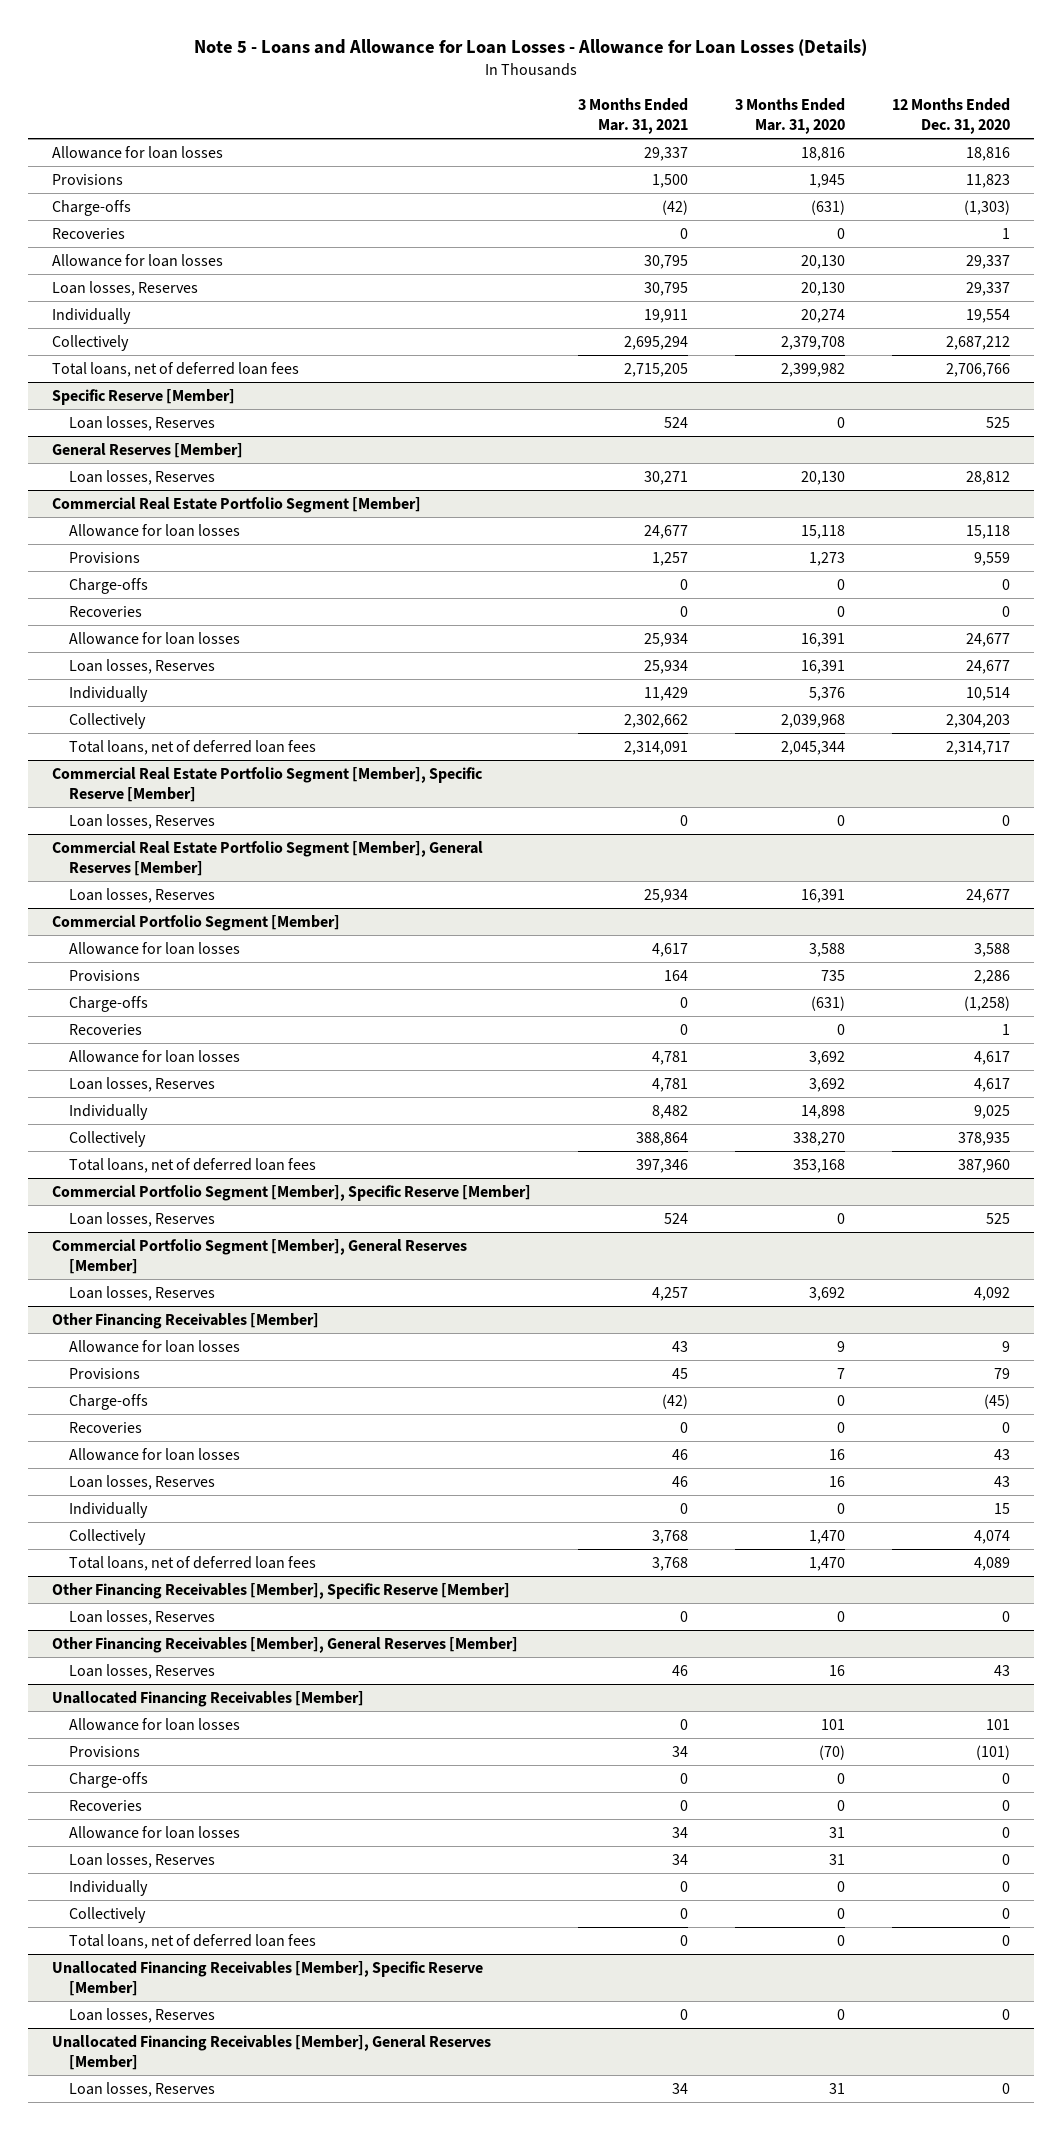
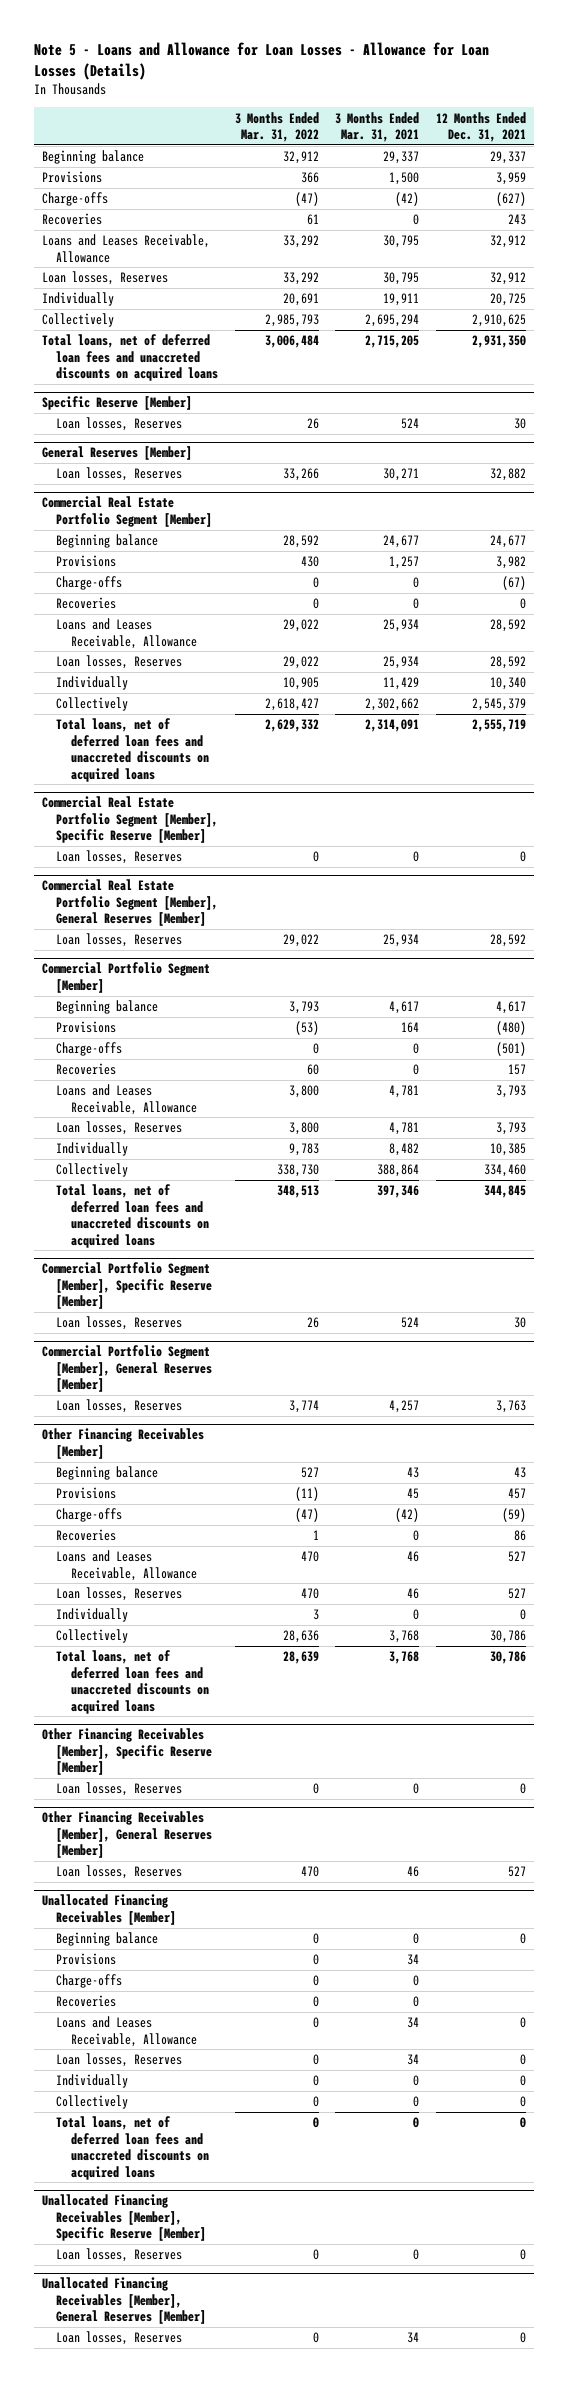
[735,98,846,135] 3 Months Ended Mar. 31, 2020 -> none
[892,98,1011,135] 12 Months Ended Dec. 31, 2020 -> none
none -> [234,111,319,143] 3 Months Ended Mar. 31, 2022
none -> [435,111,526,143] 12 Months Ended Dec. 31, 2021
[51,145,223,159] Allowance for loan losses -> [41,150,144,165] Beginning balance
[51,253,223,267] Allowance for loan losses -> [41,234,210,263] Loans and Leases Receivable, Allowance
[51,361,299,377] Total loans, net of deferred loan fees -> [41,334,219,382] Total loans, net of deferred loan fees and unaccreted discounts on acquired loans
[68,523,240,537] Allowance for loan losses -> [56,534,159,549] Beginning balance
[68,631,240,645] Allowance for loan losses -> [56,618,197,649] Loans and Leases Receivable, Allowance
[68,739,316,755] Total loans, net of deferred loan fees -> [56,718,209,782] Total loans, net of deferred loan fees and unaccreted discounts on acquired loans
[68,941,240,955] Allowance for loan losses -> [56,1000,159,1015] Beginning balance
[68,1049,240,1063] Allowance for loan losses -> [56,1084,197,1115] Loans and Leases Receivable, Allowance
[68,1157,316,1173] Total loans, net of deferred loan fees -> [56,1184,209,1248] Total loans, net of deferred loan fees and unaccreted discounts on acquired loans
[68,1339,240,1353] Allowance for loan losses -> [56,1466,159,1481] Beginning balance
[68,1447,240,1461] Allowance for loan losses -> [56,1550,197,1581] Loans and Leases Receivable, Allowance
[68,1555,316,1571] Total loans, net of deferred loan fees -> [56,1650,209,1714] Total loans, net of deferred loan fees and unaccreted discounts on acquired loans
[68,1717,240,1731] Allowance for loan losses -> [56,1932,159,1947] Beginning balance
[68,1825,240,1839] Allowance for loan losses -> [56,2016,197,2047] Loans and Leases Receivable, Allowance
[68,1933,316,1949] Total loans, net of deferred loan fees -> [56,2116,209,2180] Total loans, net of deferred loan fees and unaccreted discounts on acquired loans

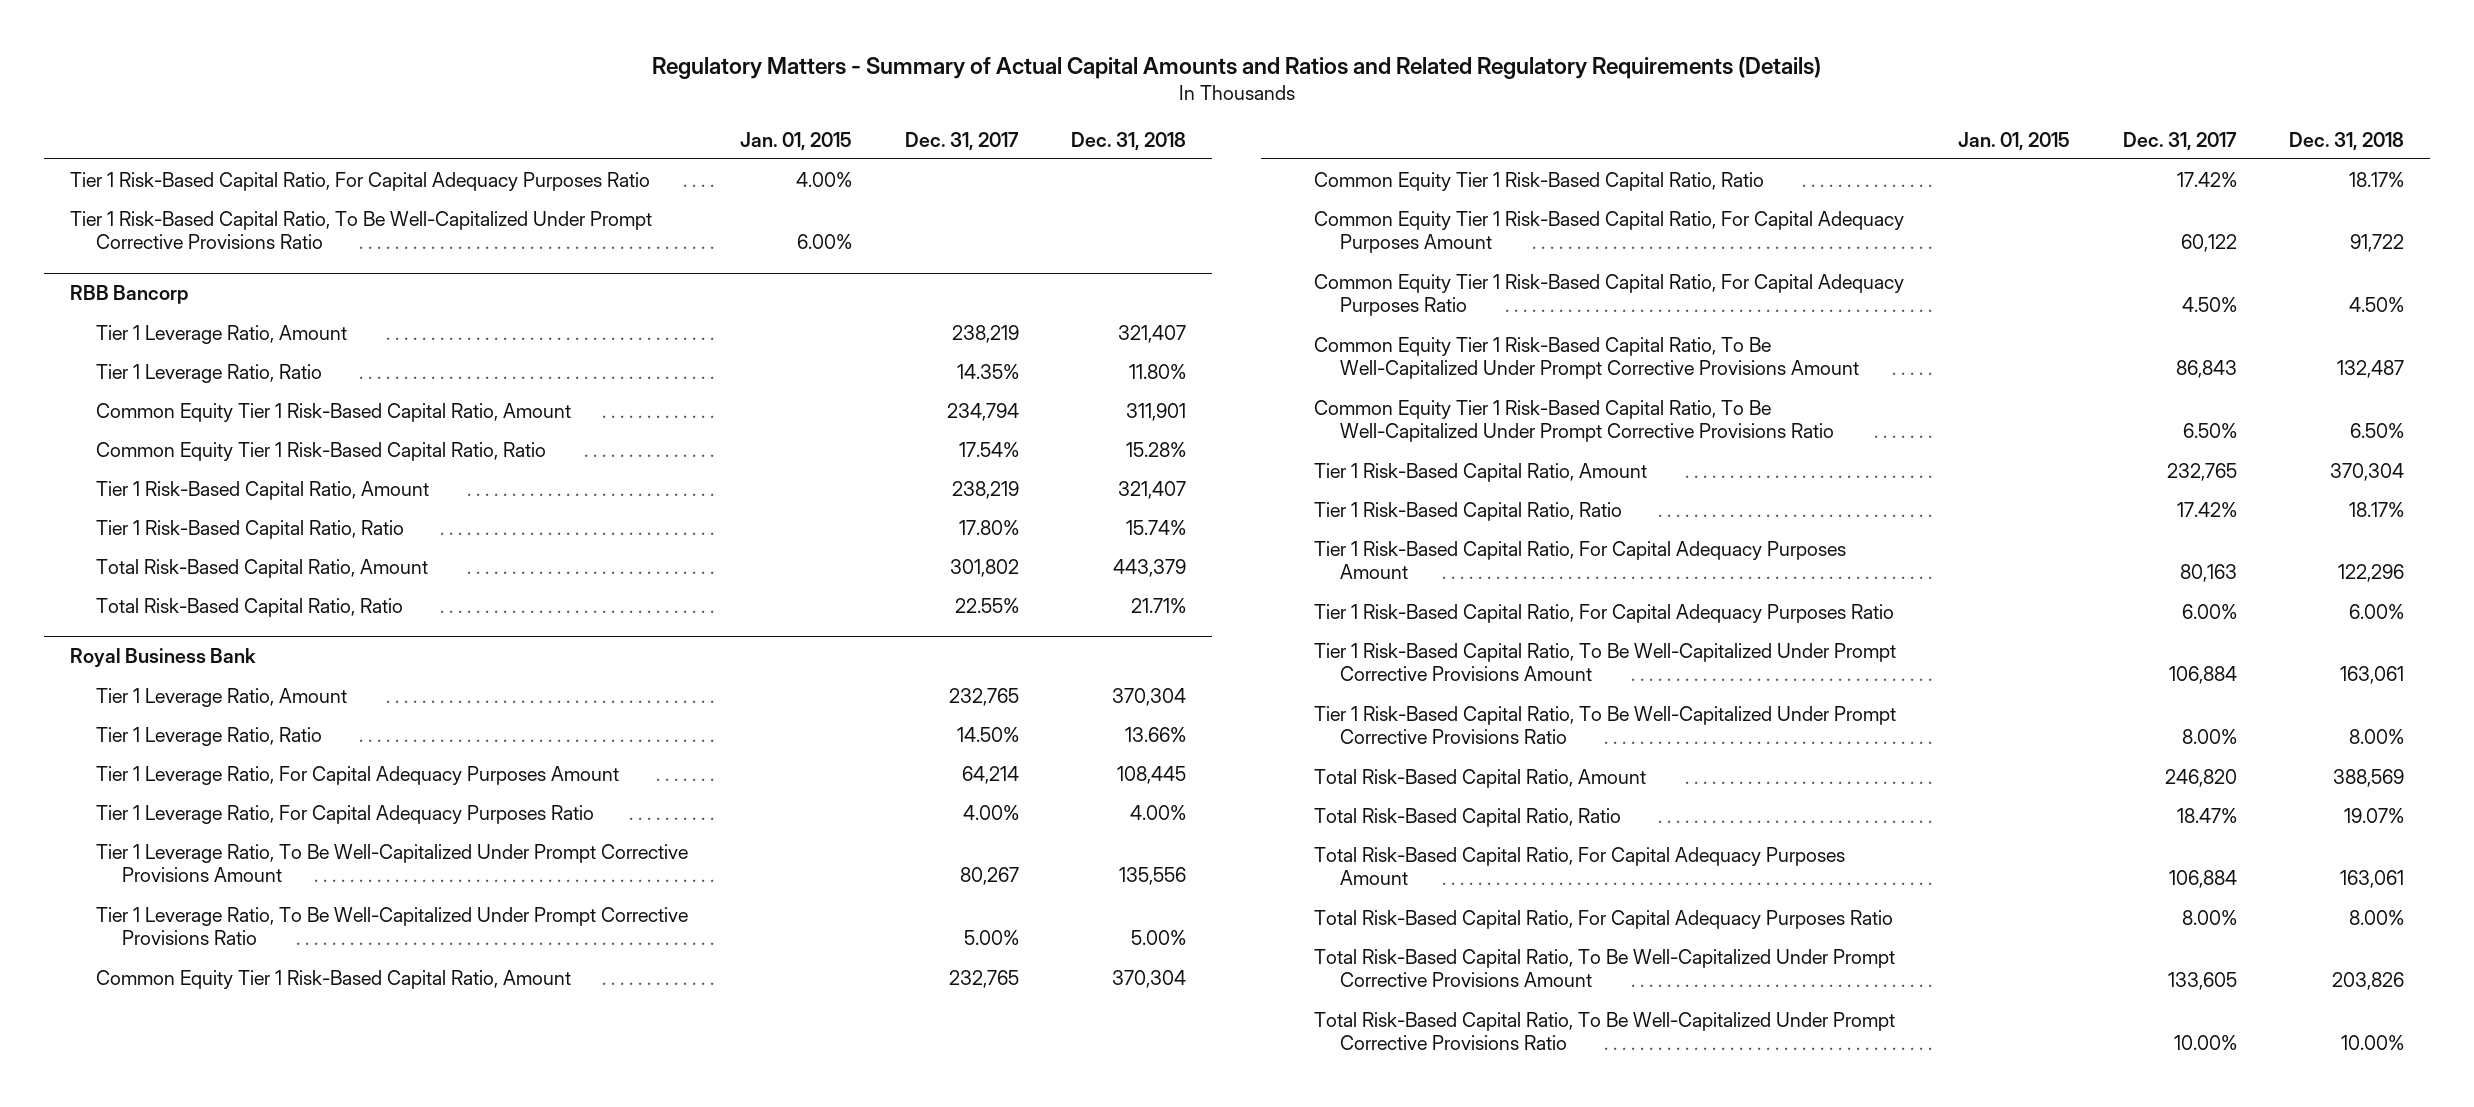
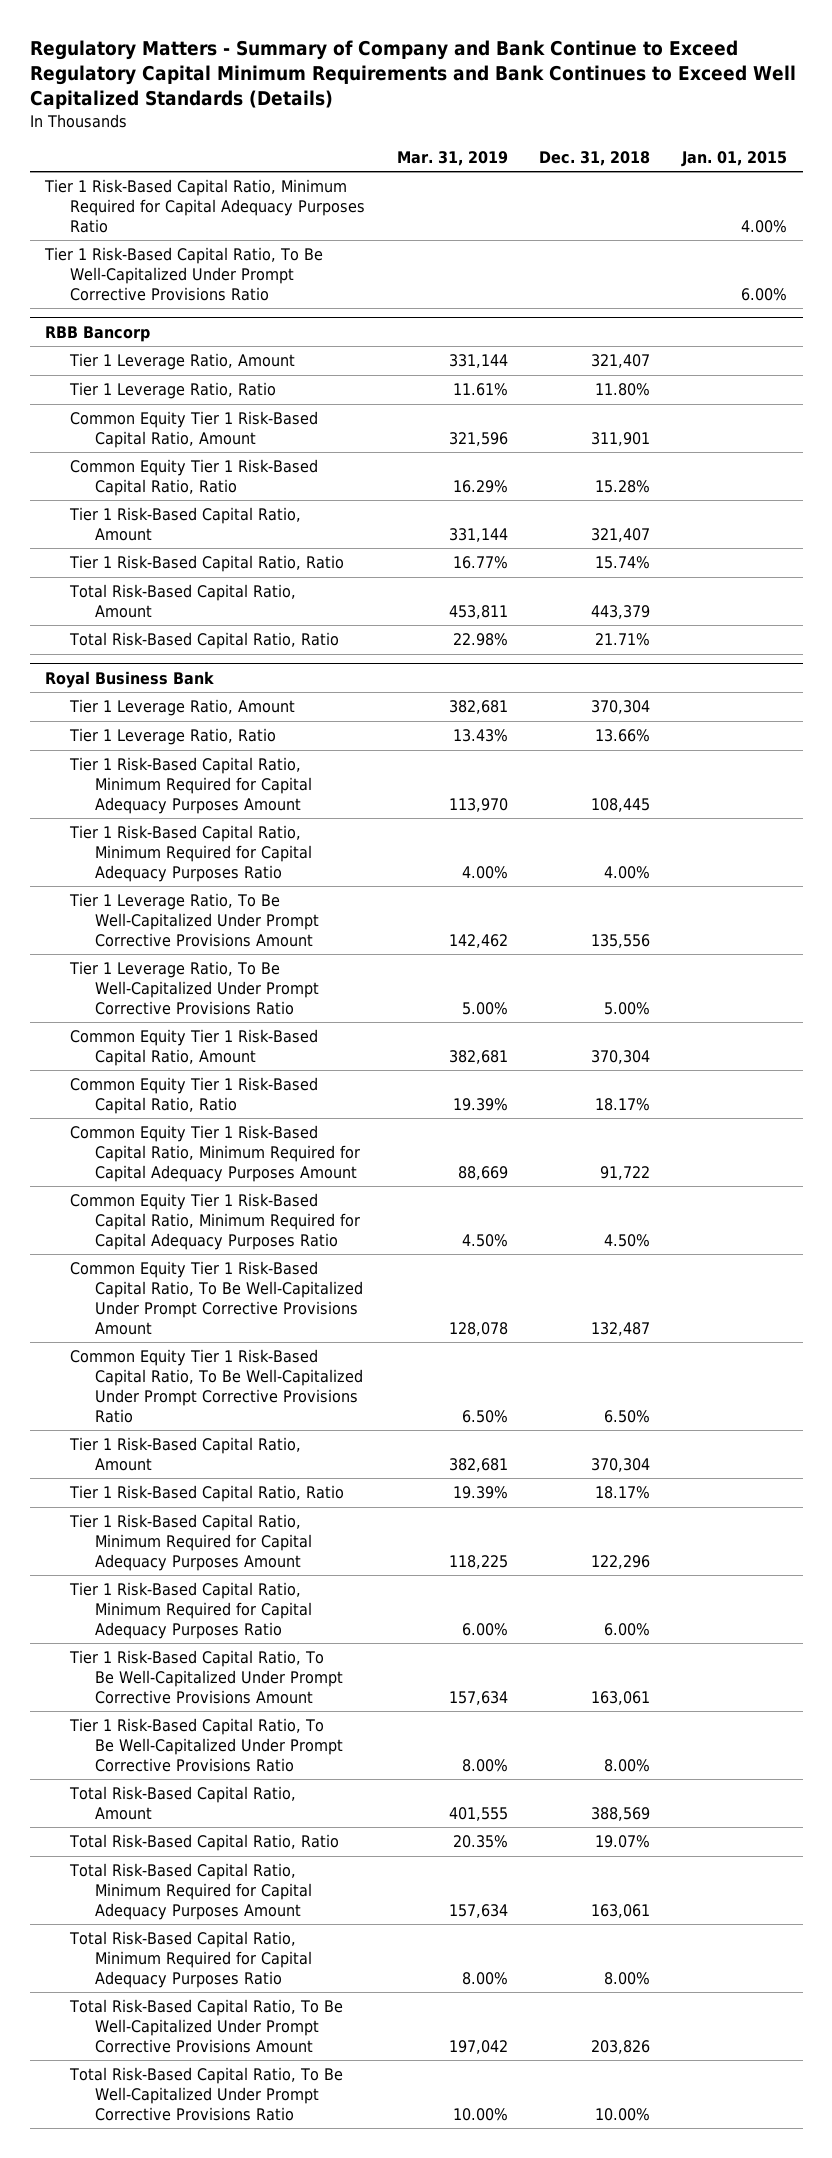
[651,56,1821,79] Regulatory Matters - Summary of Actual Capital Amounts and Ratios and Related Regulatory Requirements (Details) -> [29,39,796,109] Regulatory Matters - Summary of Company and Bank Continue to Exceed Regulatory Capital Minimum Requirements and Bank Continues to Exceed Well Capitalized Standards (Details)
[904,131,1019,150] Dec. 31, 2017 -> none
none -> [396,150,508,166] Mar. 31, 2019
[69,171,650,191] Tier 1 Risk-Based Capital Ratio, For Capital Adequacy Purposes Ratio -> [44,179,366,233] Tier 1 Risk-Based Capital Ratio, Minimum Required for Capital Adequacy Purposes Ratio
[96,765,620,785] Tier 1 Leverage Ratio, For Capital Adequacy Purposes Amount -> [69,757,313,814] Tier 1 Risk-Based Capital Ratio, Minimum Required for Capital Adequacy Purposes Amount
[96,804,595,824] Tier 1 Leverage Ratio, For Capital Adequacy Purposes Ratio -> [69,825,313,882] Tier 1 Risk-Based Capital Ratio, Minimum Required for Capital Adequacy Purposes Ratio
[1313,210,1904,254] Common Equity Tier 1 Risk-Based Capital Ratio, For Capital Adequacy Purposes Amount -> [70,1125,361,1182] Common Equity Tier 1 Risk-Based Capital Ratio, Minimum Required for Capital Adequacy Purposes Amount
[1313,273,1904,317] Common Equity Tier 1 Risk-Based Capital Ratio, For Capital Adequacy Purposes Ratio -> [70,1193,361,1250] Common Equity Tier 1 Risk-Based Capital Ratio, Minimum Required for Capital Adequacy Purposes Ratio
[1313,540,1846,580] Tier 1 Risk-Based Capital Ratio, For Capital Adequacy Purposes Amount -> [69,1514,313,1571] Tier 1 Risk-Based Capital Ratio, Minimum Required for Capital Adequacy Purposes Amount
[1313,603,1894,623] Tier 1 Risk-Based Capital Ratio, For Capital Adequacy Purposes Ratio -> [69,1582,313,1639] Tier 1 Risk-Based Capital Ratio, Minimum Required for Capital Adequacy Purposes Ratio
[1313,846,1845,886] Total Risk-Based Capital Ratio, For Capital Adequacy Purposes Amount -> [69,1863,313,1920] Total Risk-Based Capital Ratio, Minimum Required for Capital Adequacy Purposes Amount
[1313,909,1893,929] Total Risk-Based Capital Ratio, For Capital Adequacy Purposes Ratio -> [69,1931,313,1988] Total Risk-Based Capital Ratio, Minimum Required for Capital Adequacy Purposes Ratio

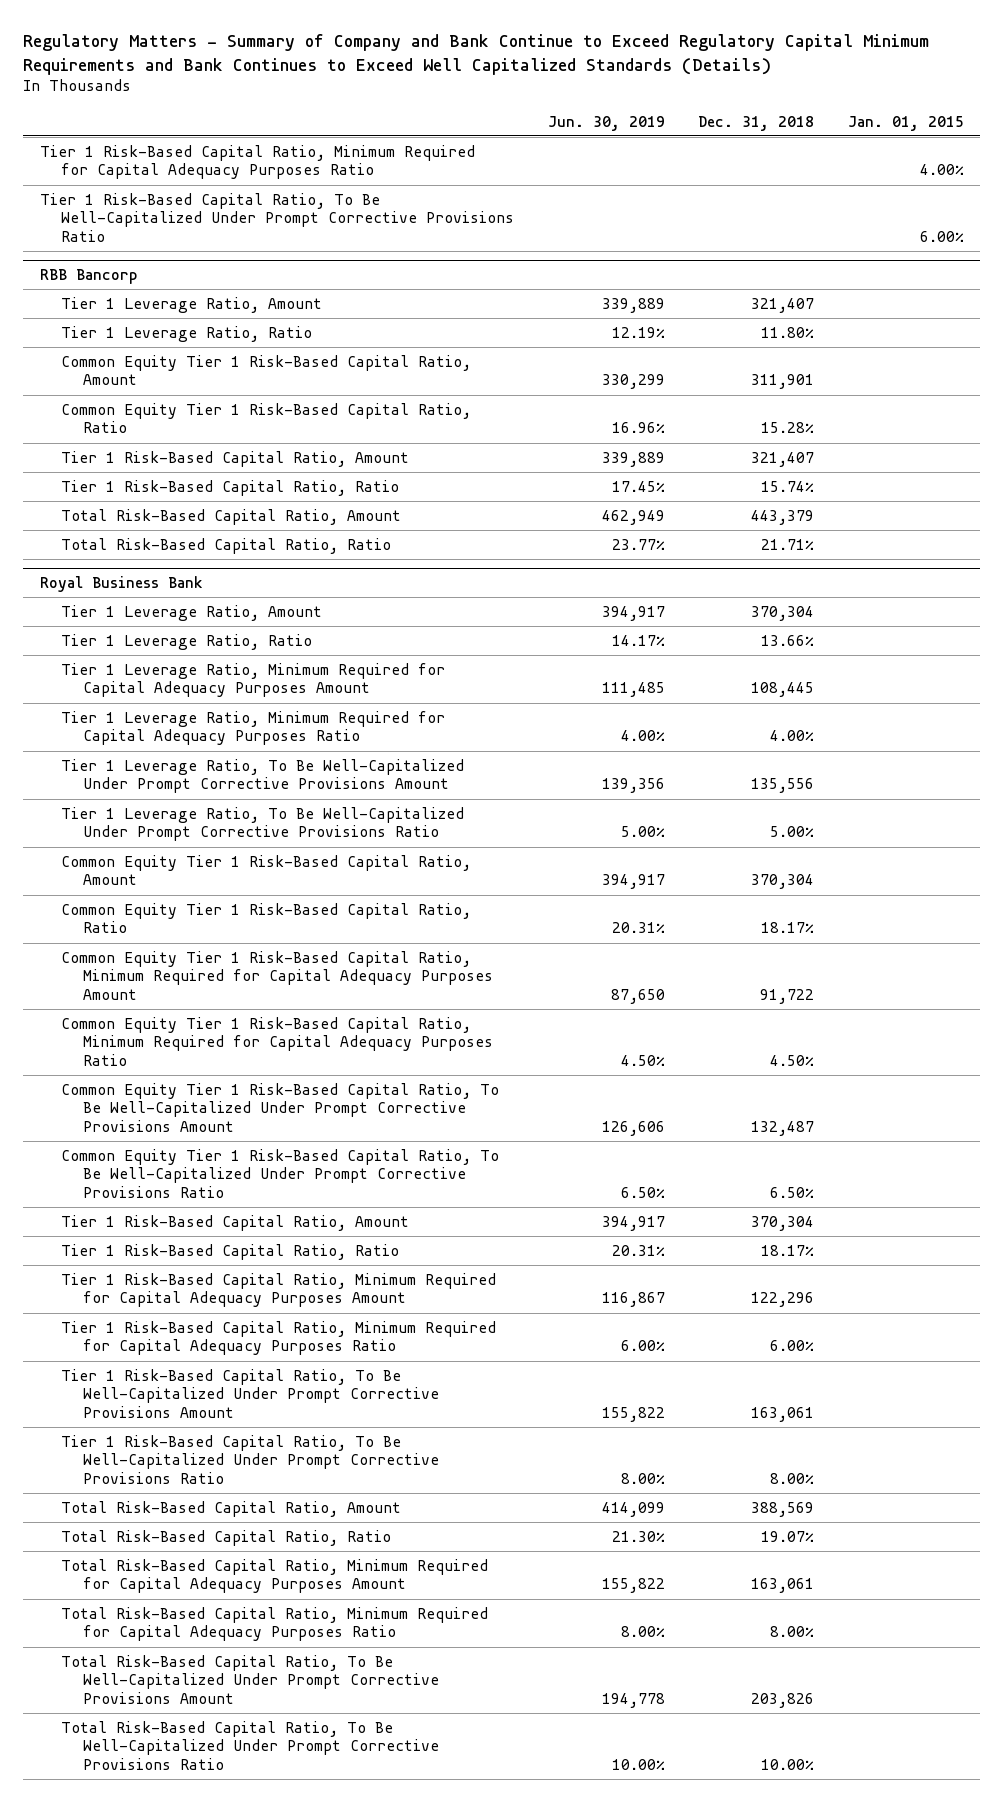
[396,150,508,166] Mar. 31, 2019 -> none
none -> [547,115,665,131] Jun. 30, 2019
[69,757,313,814] Tier 1 Risk-Based Capital Ratio, Minimum Required for Capital Adequacy Purposes Amount -> [61,662,446,698] Tier 1 Leverage Ratio, Minimum Required for Capital Adequacy Purposes Amount
[69,825,313,882] Tier 1 Risk-Based Capital Ratio, Minimum Required for Capital Adequacy Purposes Ratio -> [61,710,446,746] Tier 1 Leverage Ratio, Minimum Required for Capital Adequacy Purposes Ratio

